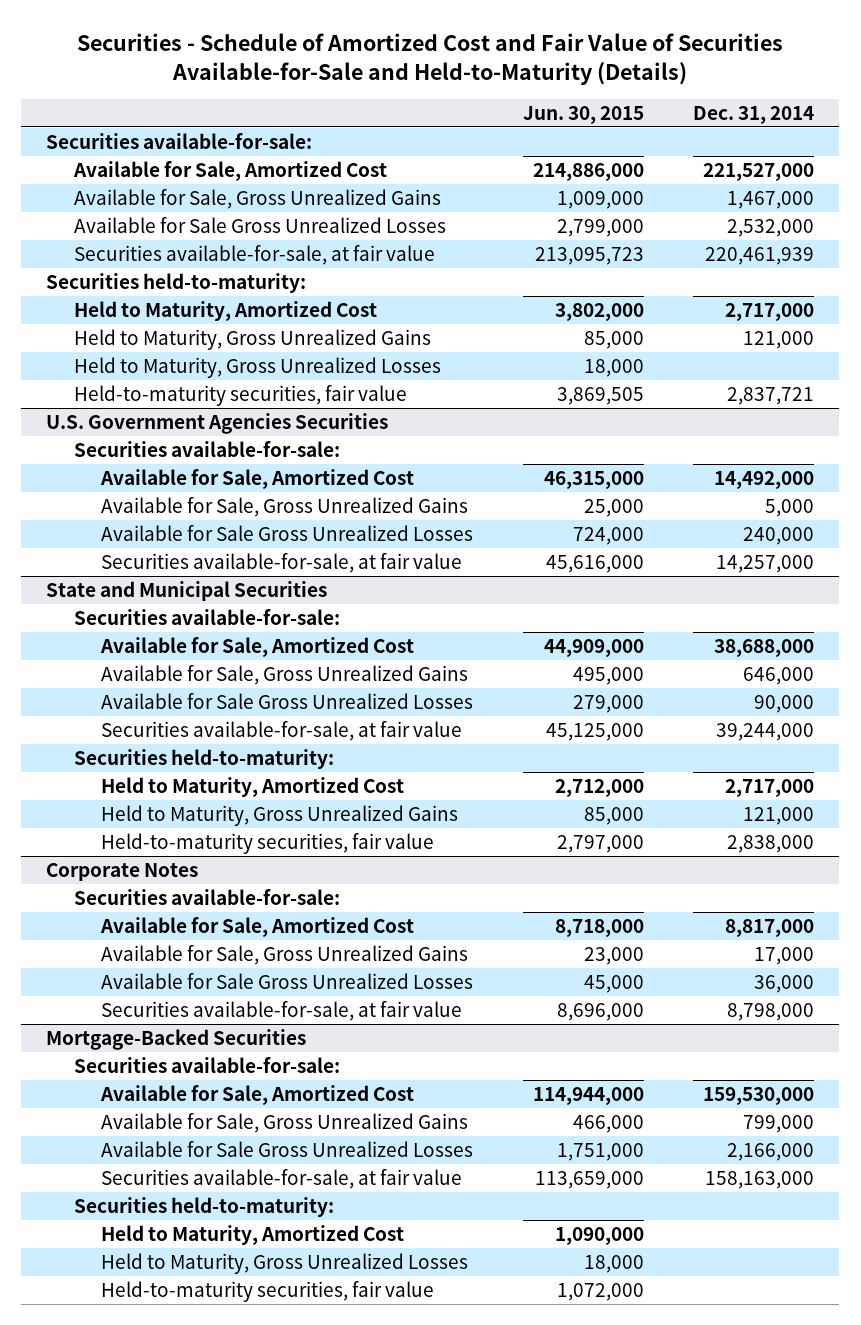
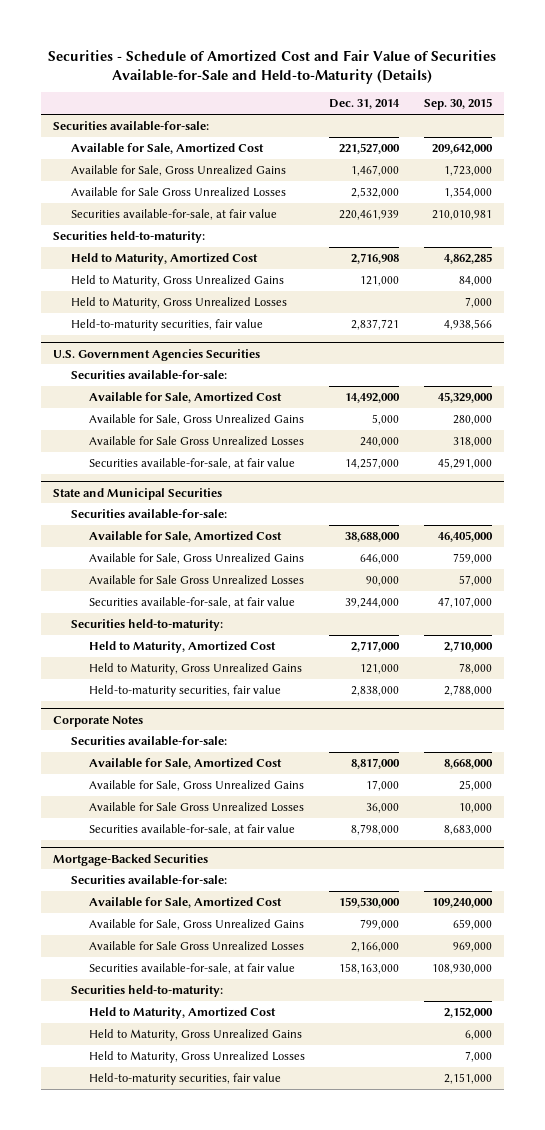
[522,105,644,124] Jun. 30, 2015 -> none
none -> [423,98,492,111] Sep. 30, 2015
[725,302,815,321] 2,717,000 -> [351,252,400,264] 2,716,908
none -> [89,1028,303,1041] Held to Maturity, Gross Unrealized Gains

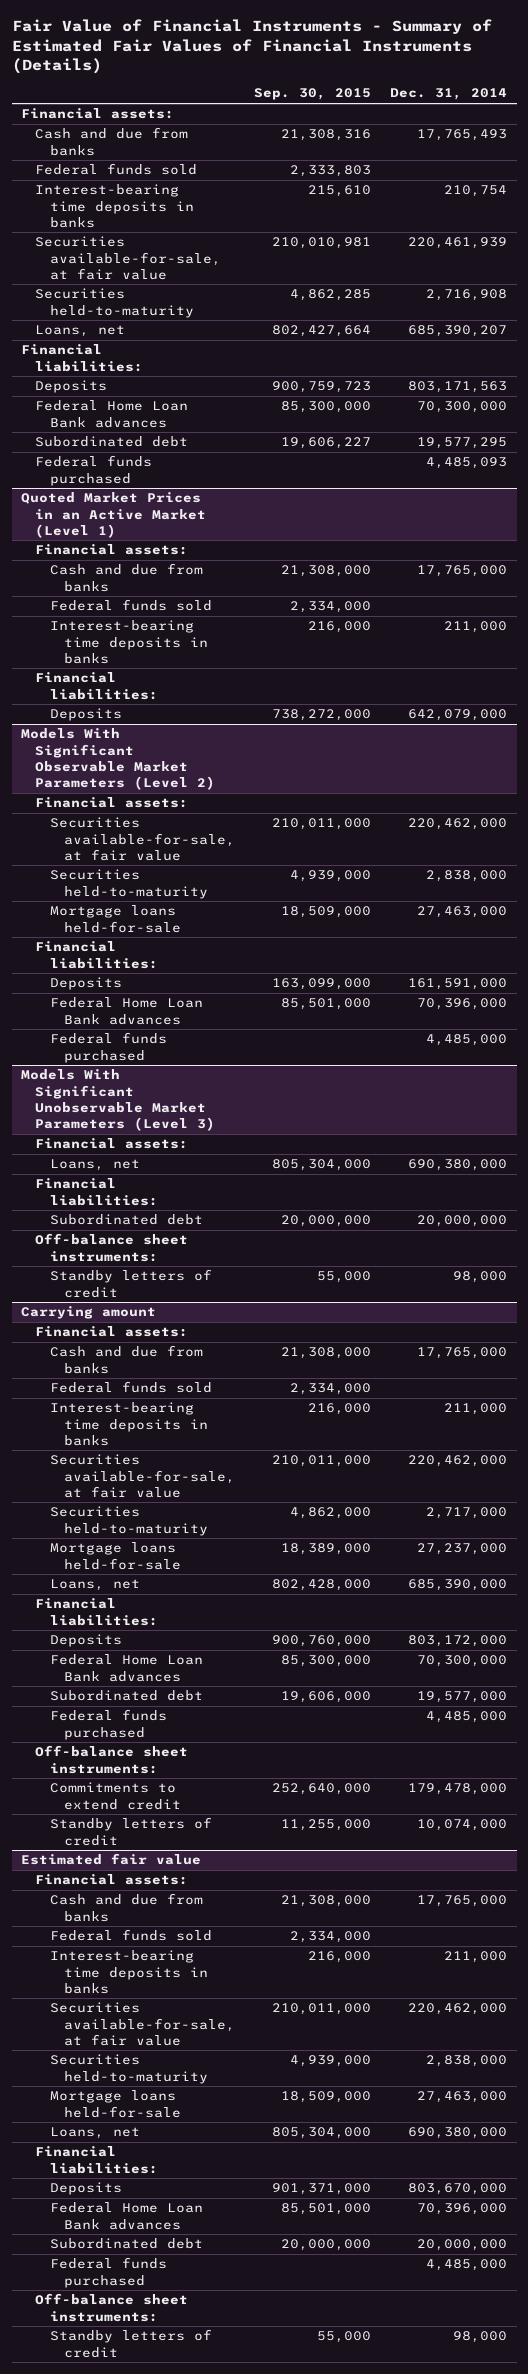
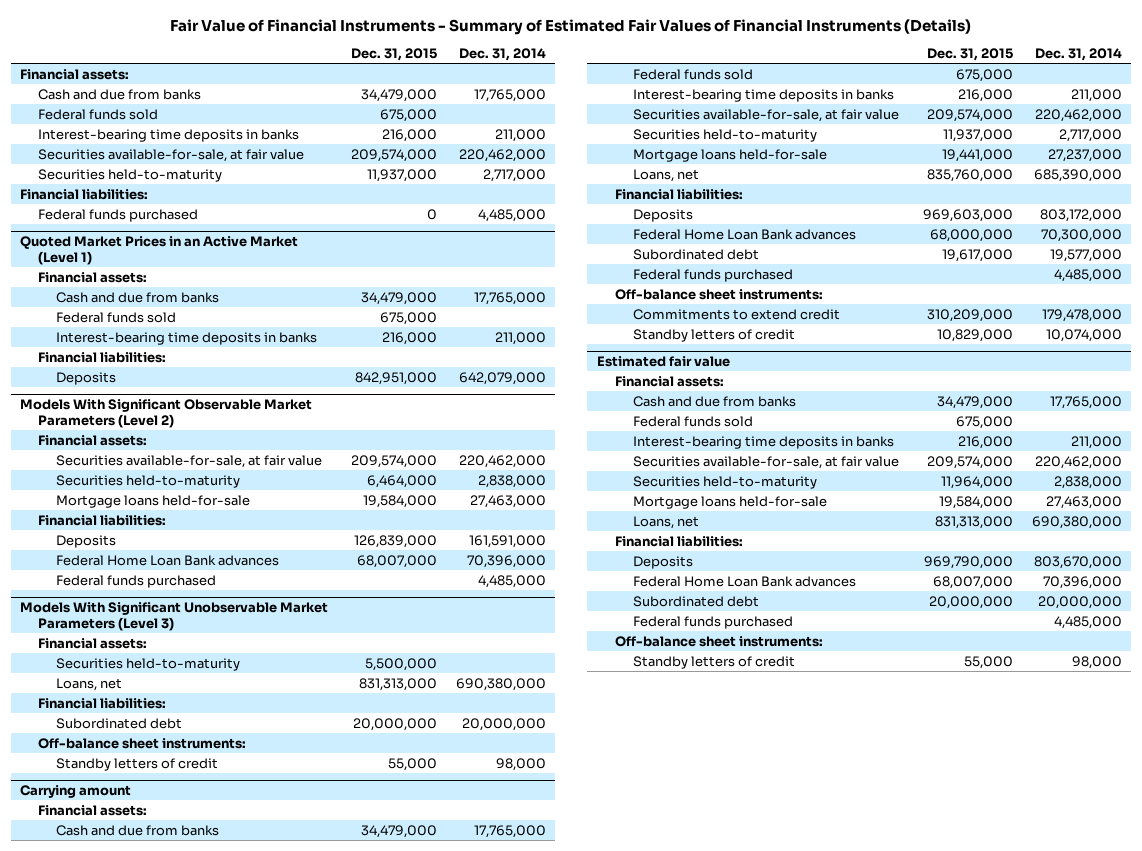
[254,88,372,101] Sep. 30, 2015 -> none
none -> [350,48,437,62] Dec. 31, 2015
[417,129,508,142] 17,765,493 -> [473,88,546,102] 17,765,000
[35,325,126,338] Loans, net -> none
[444,185,508,198] 210,754 -> [494,128,546,142] 211,000
[408,237,508,250] 220,461,939 -> [458,148,546,162] 220,462,000
[426,289,508,302] 2,716,908 -> [482,168,546,182] 2,717,000
[35,380,108,394] Deposits -> none
[35,400,189,428] Federal Home Loan Bank advances -> none
[35,436,189,448] Subordinated debt -> none
[426,457,508,470] 4,485,093 -> [477,208,546,222] 4,485,000
none -> [56,657,241,671] Securities held-to-maturity

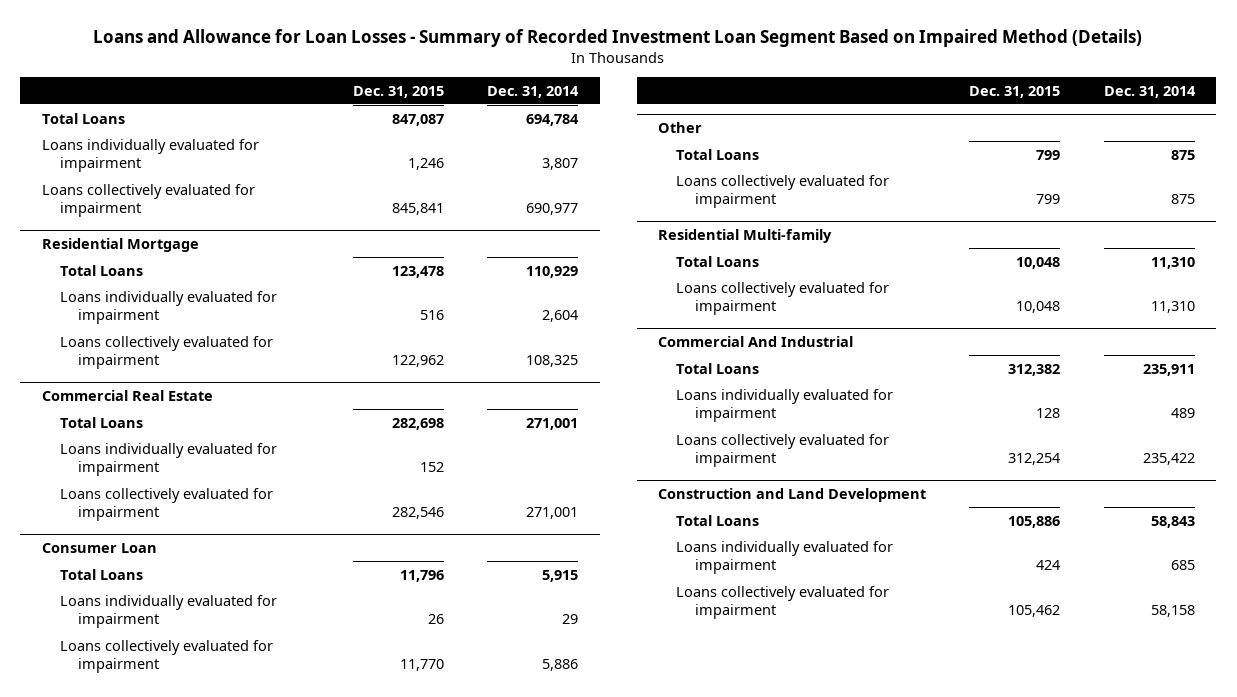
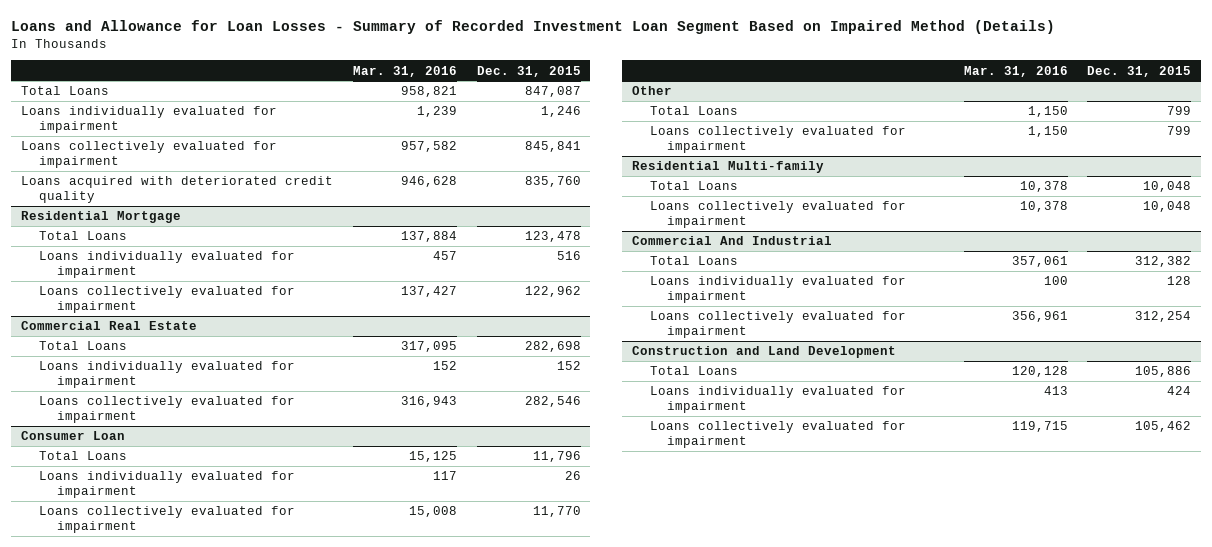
[487,85,580,98] Dec. 31, 2014 -> none
none -> [352,65,457,77] Mar. 31, 2016
none -> [21,176,334,203] Loans acquired with deteriorated credit quality

